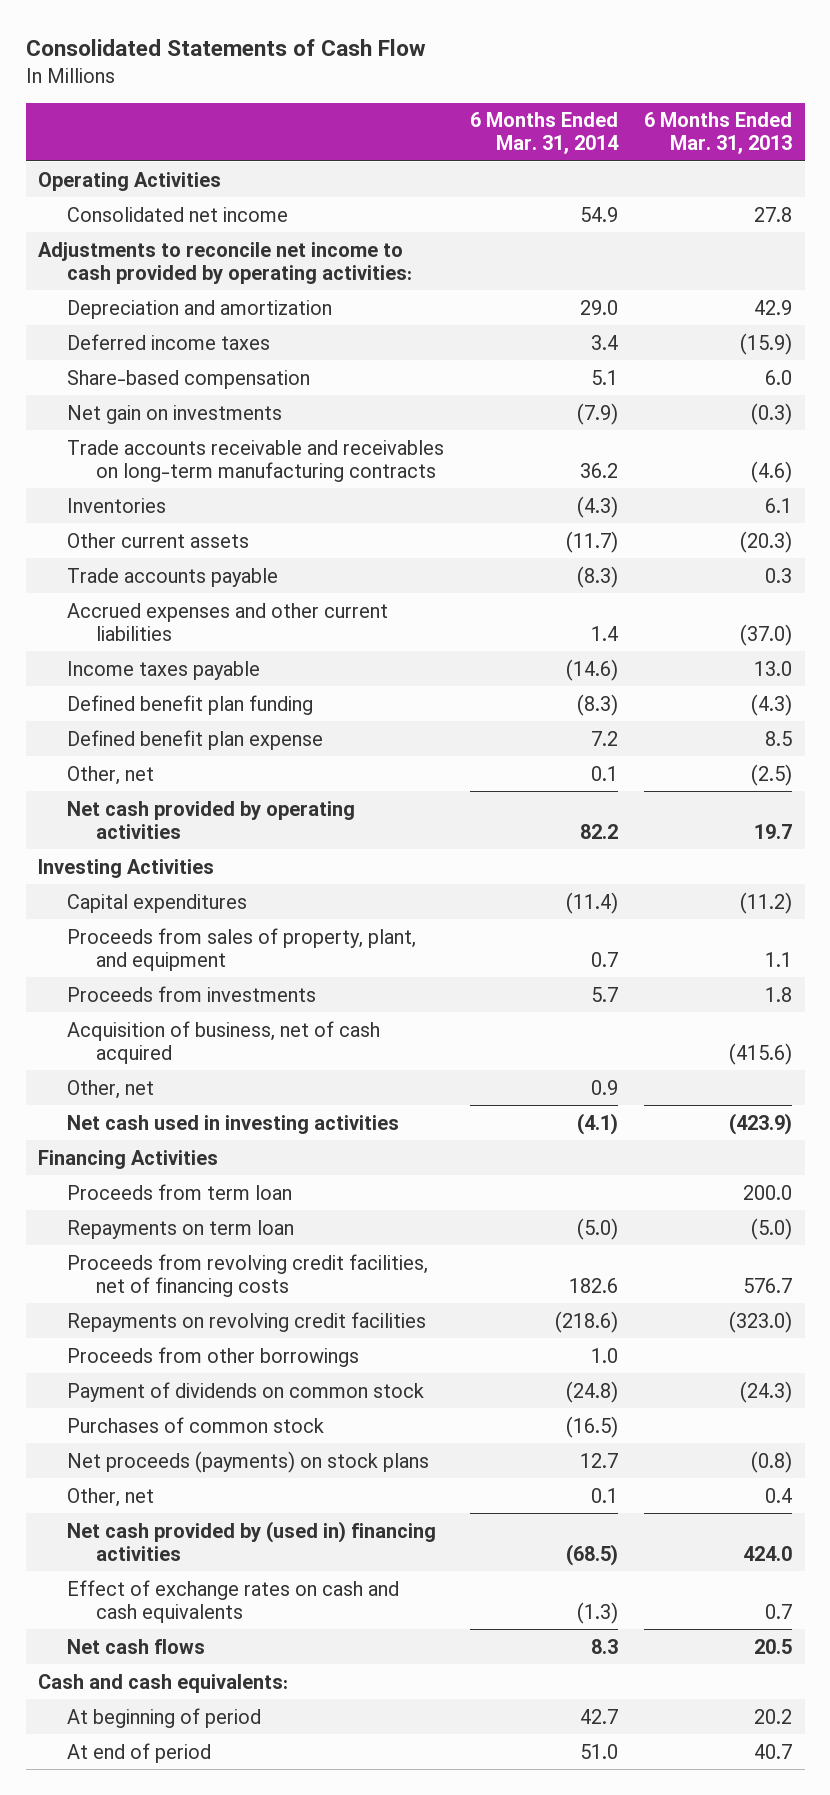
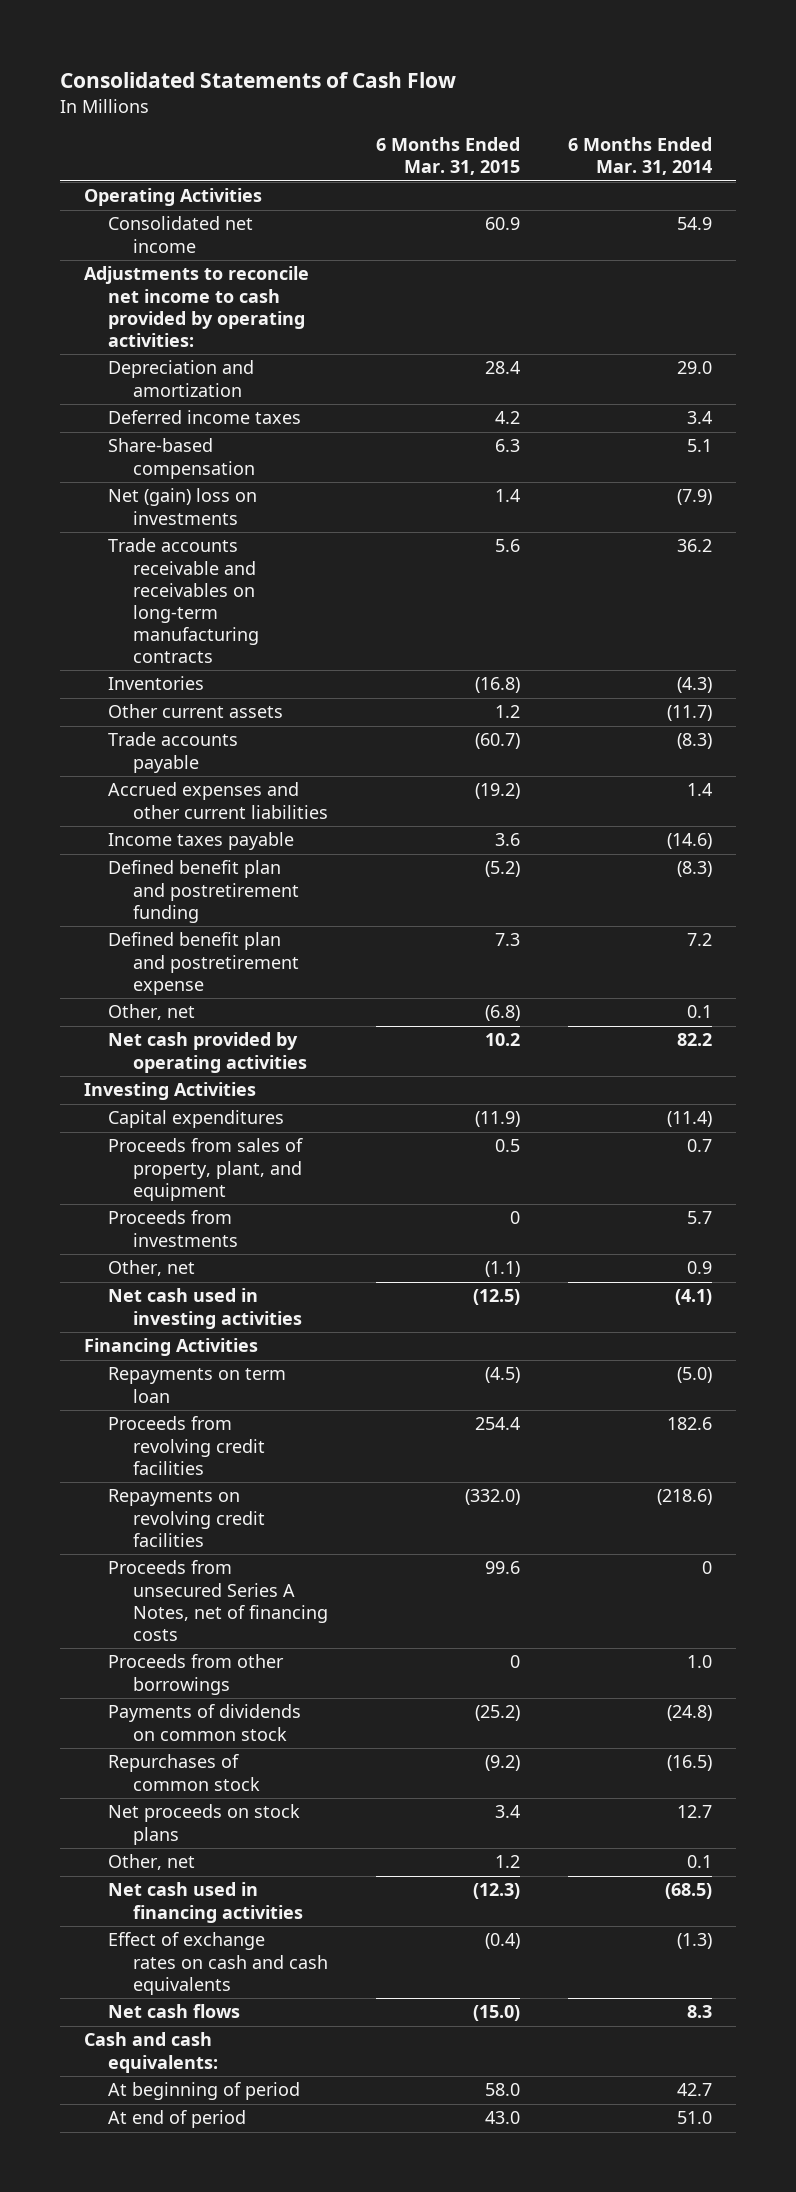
[643,112,792,155] 6 Months Ended Mar. 31, 2013 -> none
none -> [375,137,520,176] 6 Months Ended Mar. 31, 2015
[67,404,283,424] Net gain on investments -> [108,488,258,525] Net (gain) loss on investments
[67,694,314,715] Defined benefit plan funding -> [108,860,299,923] Defined benefit plan and postretirement funding
[67,729,324,750] Defined benefit plan expense -> [108,932,299,995] Defined benefit plan and postretirement expense
[67,1020,381,1064] Acquisition of business, net of cash acquired -> none
[67,1183,293,1200] Proceeds from term loan -> none
[67,1253,429,1297] Proceeds from revolving credit facilities, net of financing costs -> [108,1416,265,1475] Proceeds from revolving credit facilities
none -> [108,1560,328,1641] Proceeds from unsecured Series A Notes, net of financing costs
[67,1381,425,1402] Payment of dividends on common stock -> [108,1704,302,1741] Payments of dividends on common stock
[67,1416,325,1433] Purchases of common stock -> [108,1754,260,1791] Repurchases of common stock
[67,1450,430,1473] Net proceeds (payments) on stock plans -> [108,1804,301,1845] Net proceeds on stock plans
[67,1520,437,1561] Net cash provided by (used in) financing activities -> [108,1882,303,1923] Net cash used in financing activities

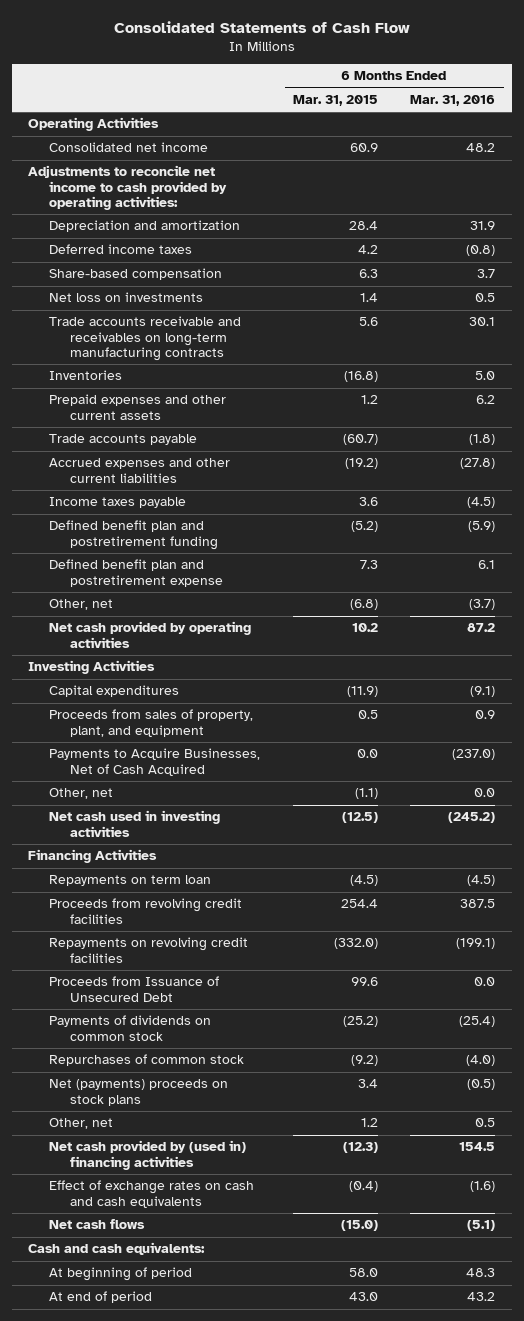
[568,137,713,176] 6 Months Ended Mar. 31, 2014 -> none
none -> [410,94,496,106] Mar. 31, 2016
[108,488,258,525] Net (gain) loss on investments -> [49,292,204,303] Net loss on investments
[108,704,284,719] Other current assets -> [49,394,227,420] Prepaid expenses and other current assets
[108,1210,238,1247] Proceeds from investments -> none
none -> [49,748,261,776] Payments to Acquire Businesses, Net of Cash Acquired
[108,1654,285,1695] Proceeds from other borrowings -> none
[108,1560,328,1641] Proceeds from unsecured Series A Notes, net of financing costs -> [49,976,220,1002] Proceeds from Issuance of Unsecured Debt
[108,1804,301,1845] Net proceeds on stock plans -> [49,1079,229,1106] Net (payments) proceeds on stock plans
[108,1882,303,1923] Net cash used in financing activities -> [49,1140,247,1170] Net cash provided by (used in) financing activities

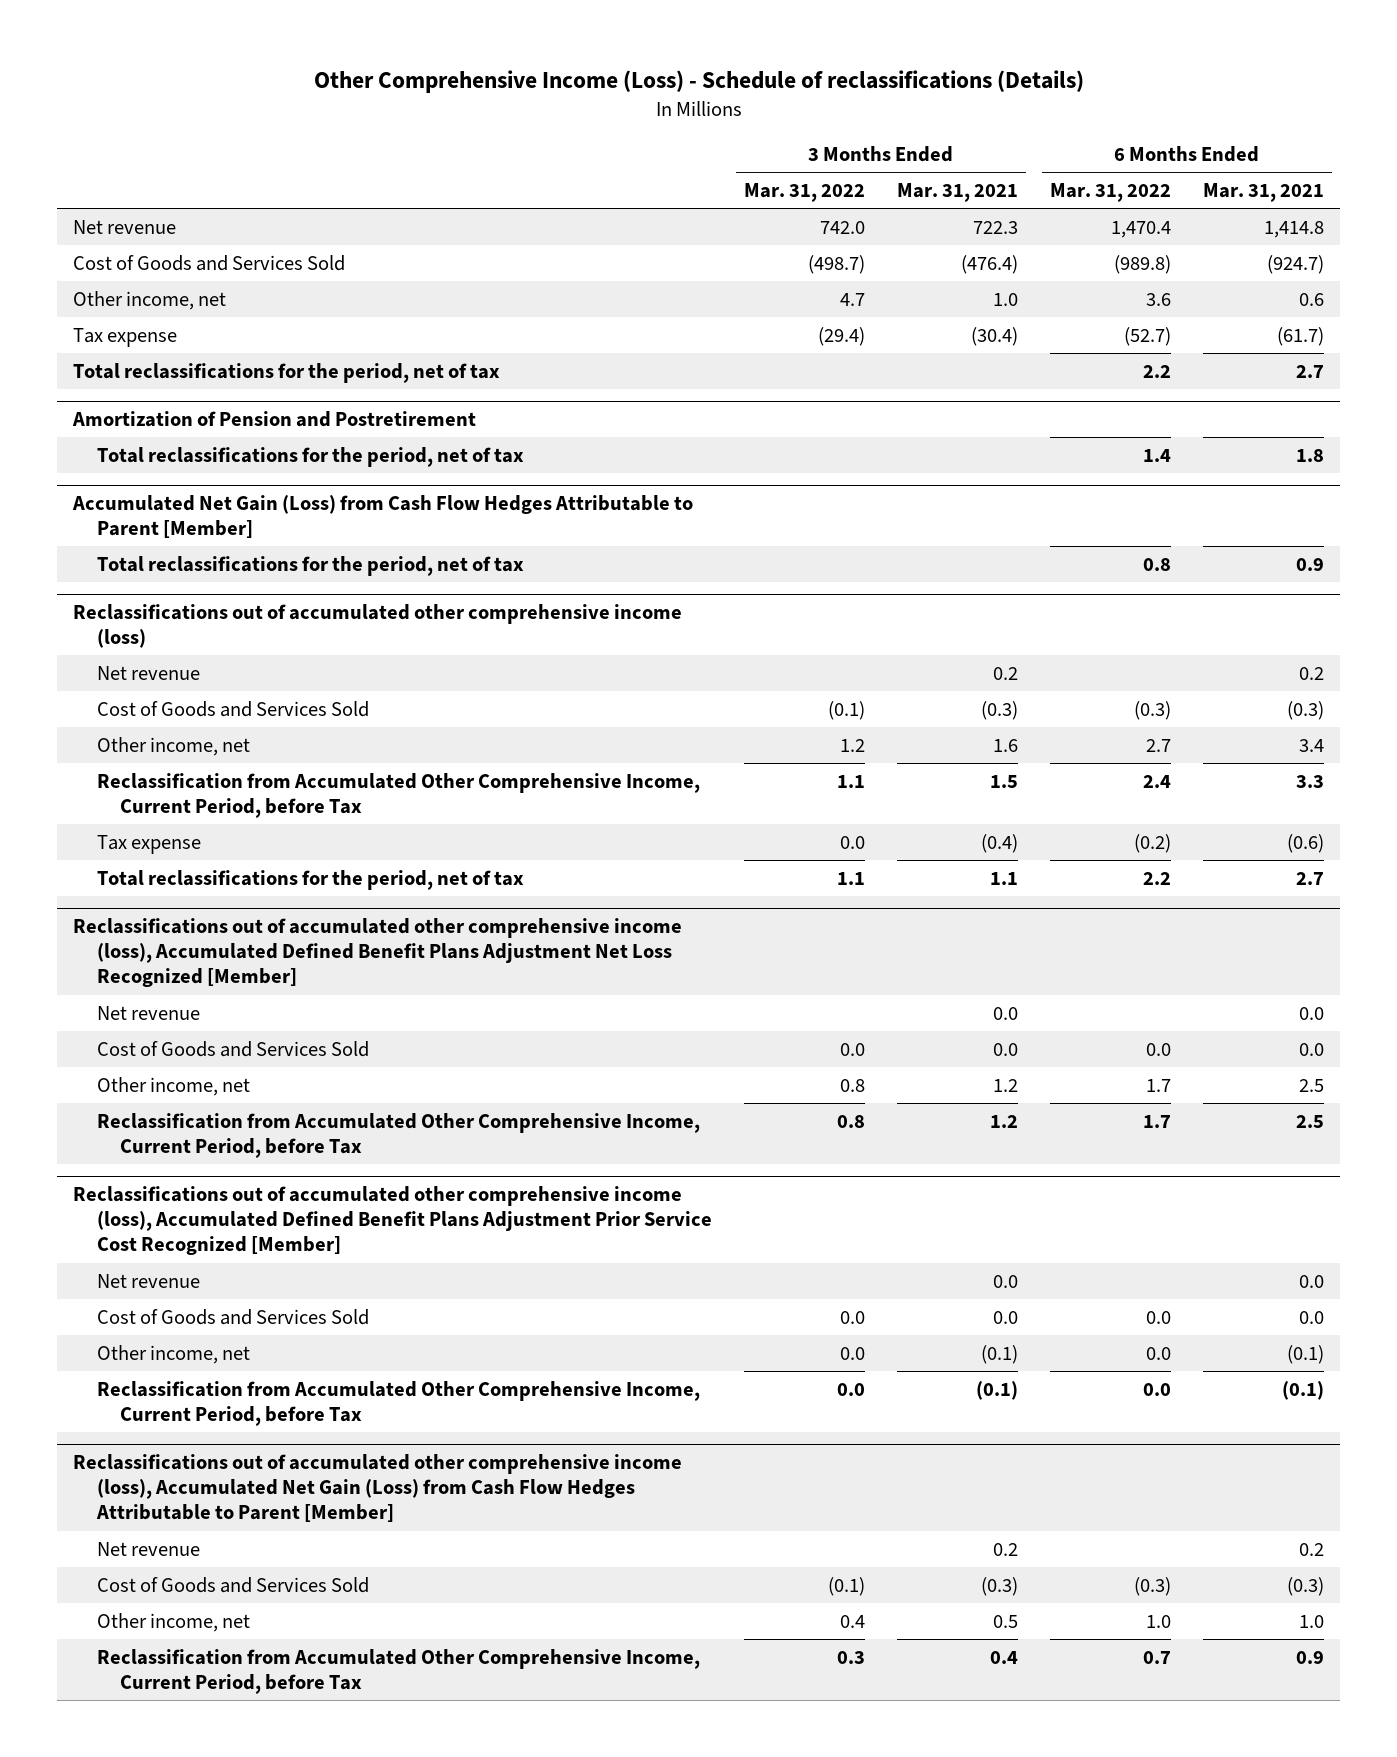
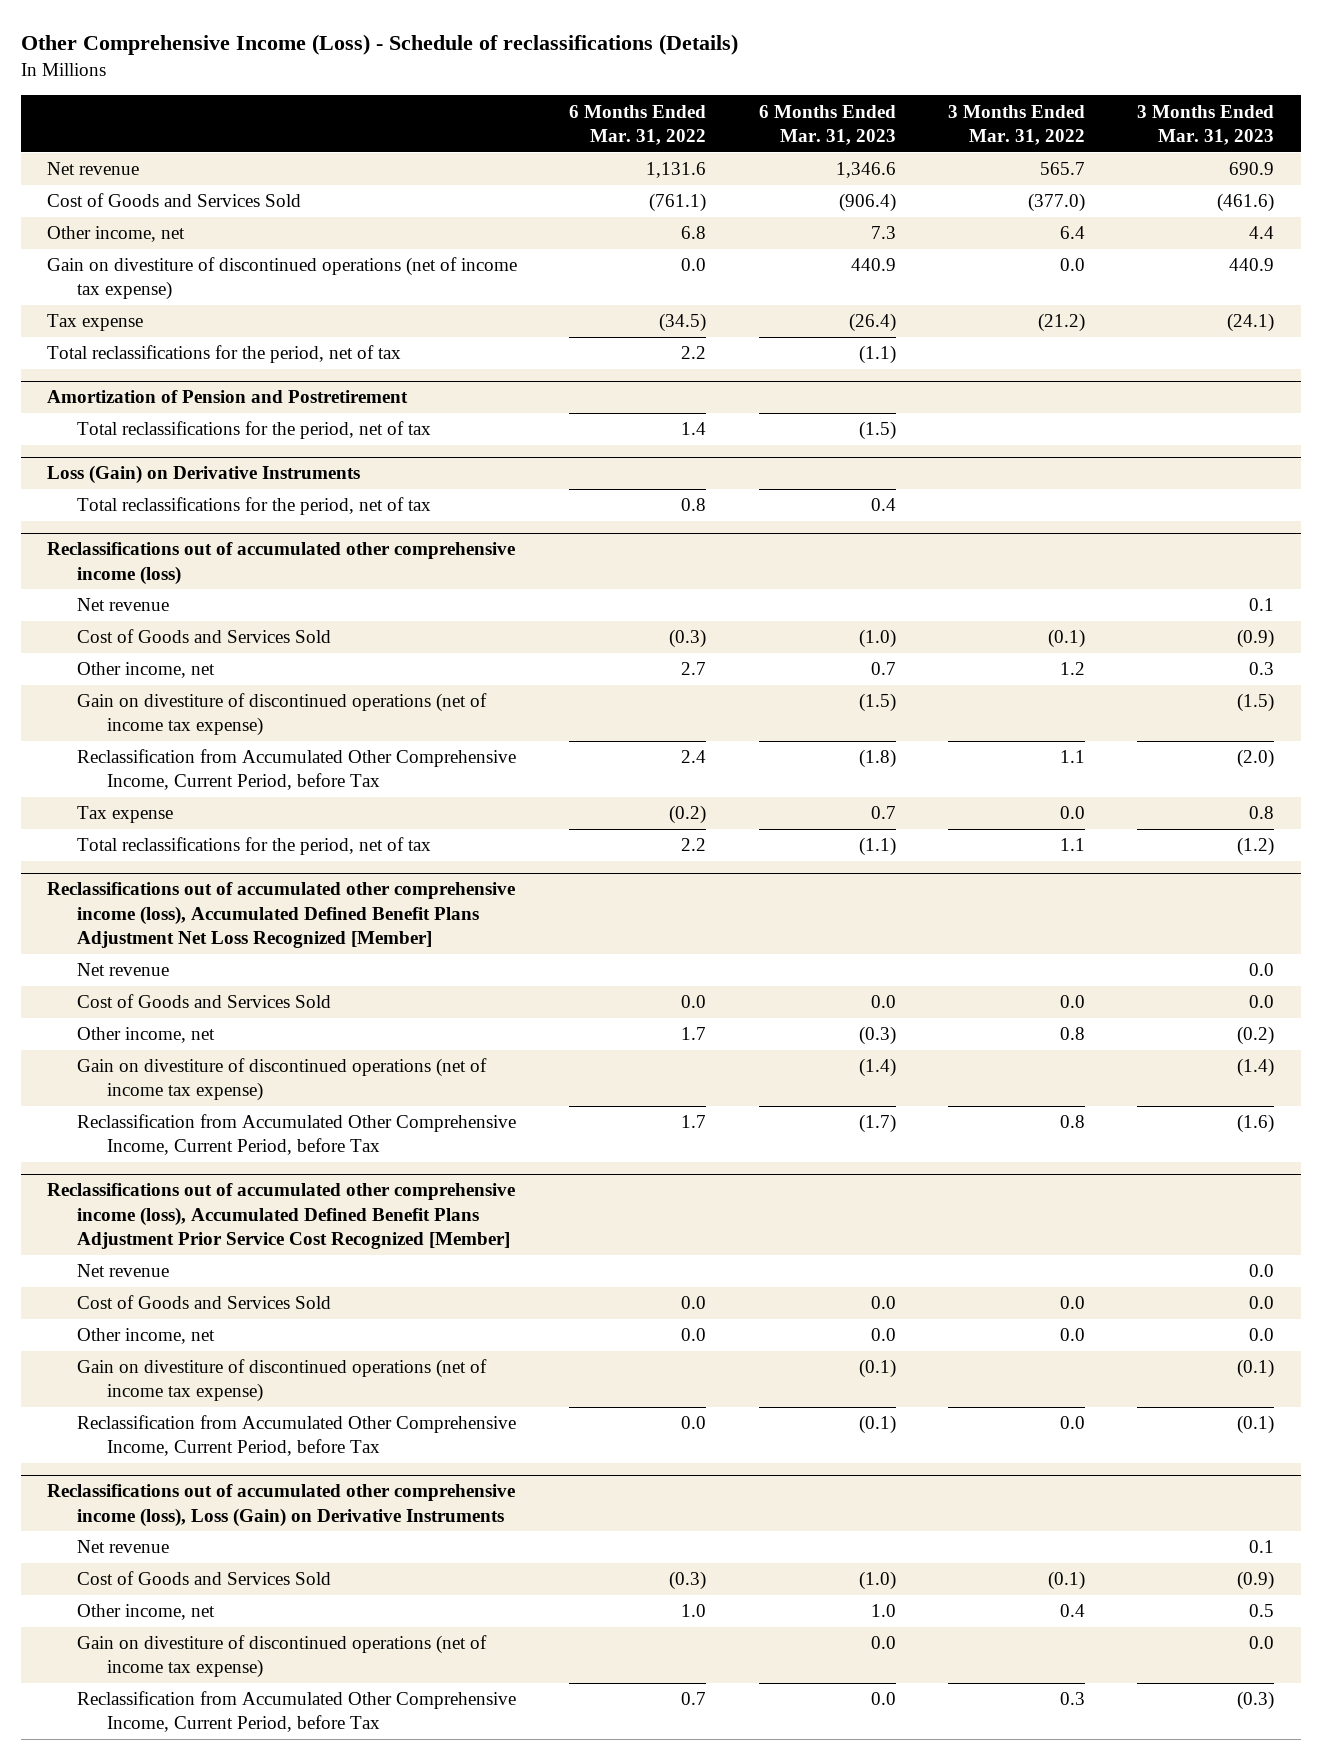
[896,183,1018,203] Mar. 31, 2021 -> none
[1203,183,1325,203] Mar. 31, 2021 -> none
none -> [758,104,896,145] 6 Months Ended Mar. 31, 2023
none -> [1137,104,1275,145] 3 Months Ended Mar. 31, 2023
[819,220,865,234] 742.0 -> [1040,162,1086,176] 565.7
[1111,220,1172,238] 1,470.4 -> [646,162,707,179] 1,131.6
[807,254,865,274] (498.7) -> [1028,193,1086,213] (377.0)
[1114,254,1172,274] (989.8) -> [649,193,707,213] (761.1)
[839,292,865,306] 4.7 -> [1060,226,1086,240] 6.4
[1146,292,1172,306] 3.6 -> [681,226,707,240] 6.8
none -> [46,257,517,301] Gain on divestiture of discontinued operations (net of income tax expense)
[817,326,865,346] (29.4) -> [1038,313,1086,333] (21.2)
[1124,326,1172,346] (52.7) -> [659,313,707,333] (34.5)
[71,495,693,539] Accumulated Net Gain (Loss) from Cash Flow Hedges Attributable to Parent [Member] -> [46,465,360,485] Loss (Gain) on Derivative Instruments
none -> [77,693,488,737] Gain on divestiture of discontinued operations (net of income tax expense)
none -> [77,1058,488,1102] Gain on divestiture of discontinued operations (net of income tax expense)
none -> [77,1359,488,1403] Gain on divestiture of discontinued operations (net of income tax expense)
[72,1454,682,1523] Reclassifications out of accumulated other comprehensive income (loss), Accumulated Net Gain (Loss) from Cash Flow Hedges Attributable to Parent [Member] -> none
none -> [46,1484,515,1527] Reclassifications out of accumulated other comprehensive income (loss), Loss (Gain) on Derivative Instruments
none -> [77,1635,488,1679] Gain on divestiture of discontinued operations (net of income tax expense)

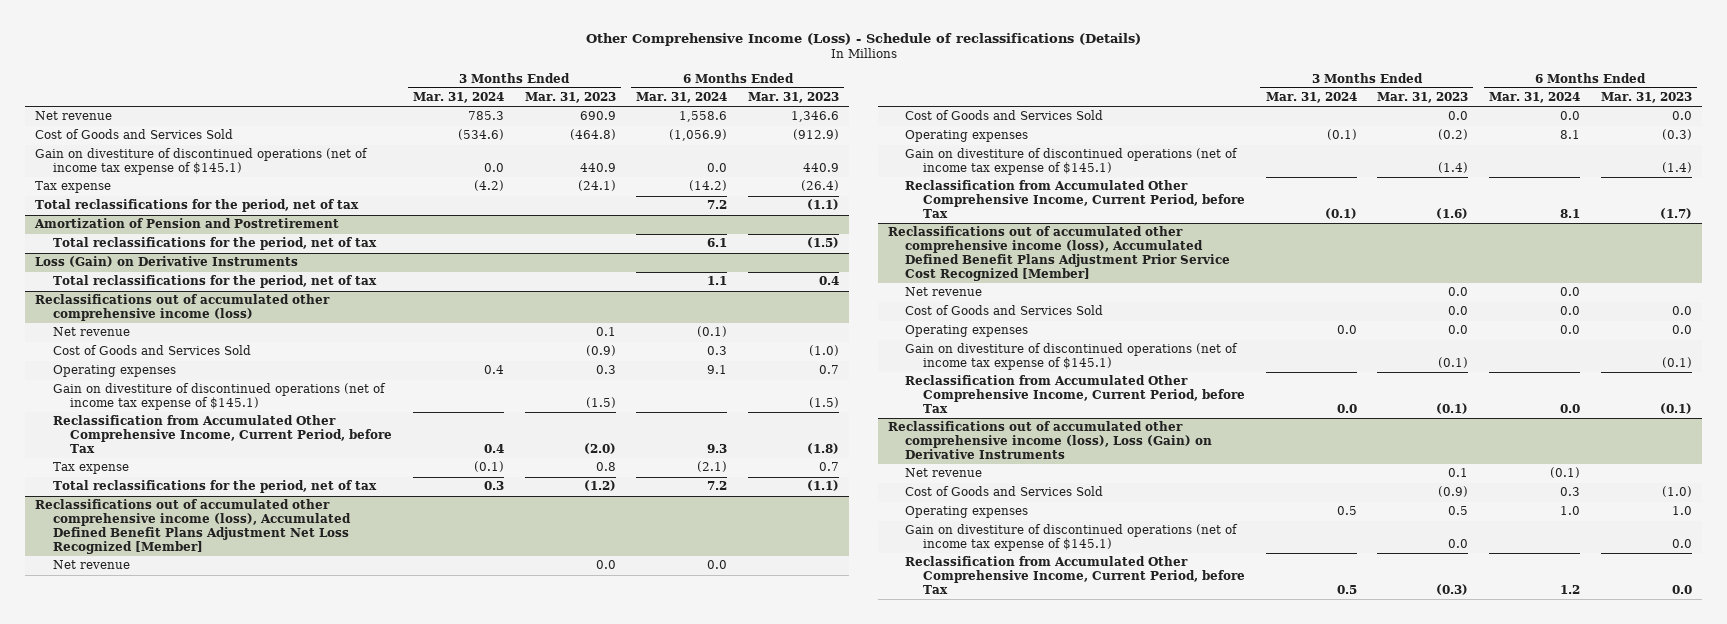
[569,104,707,145] 6 Months Ended Mar. 31, 2022 -> none
[948,104,1086,145] 3 Months Ended Mar. 31, 2022 -> none
none -> [413,92,505,104] Mar. 31, 2024
none -> [636,92,728,104] Mar. 31, 2024
[46,226,185,243] Other income, net -> none
[838,193,896,213] (906.4) -> [793,129,840,141] (912.9)
[1217,193,1275,213] (461.6) -> [569,129,616,141] (464.8)
[46,257,517,301] Gain on divestiture of discontinued operations (net of income tax expense) -> [35,148,369,176] Gain on divestiture of discontinued operations (net of income tax expense of $145.1)
[77,662,216,679] Other income, net -> none
none -> [52,365,176,378] Operating expenses
[77,693,488,737] Gain on divestiture of discontinued operations (net of income tax expense) -> [52,383,386,411] Gain on divestiture of discontinued operations (net of income tax expense of $145.1)
[77,1027,216,1044] Other income, net -> none
none -> [905,130,1029,143] Operating expenses
[77,1058,488,1102] Gain on divestiture of discontinued operations (net of income tax expense) -> [905,148,1239,176] Gain on divestiture of discontinued operations (net of income tax expense of $145.1)
[77,1328,216,1345] Other income, net -> none
none -> [905,325,1029,338] Operating expenses
[77,1359,488,1403] Gain on divestiture of discontinued operations (net of income tax expense) -> [905,343,1239,371] Gain on divestiture of discontinued operations (net of income tax expense of $145.1)
[77,1604,216,1621] Other income, net -> none
none -> [905,506,1029,519] Operating expenses
[77,1635,488,1679] Gain on divestiture of discontinued operations (net of income tax expense) -> [905,524,1239,552] Gain on divestiture of discontinued operations (net of income tax expense of $145.1)

